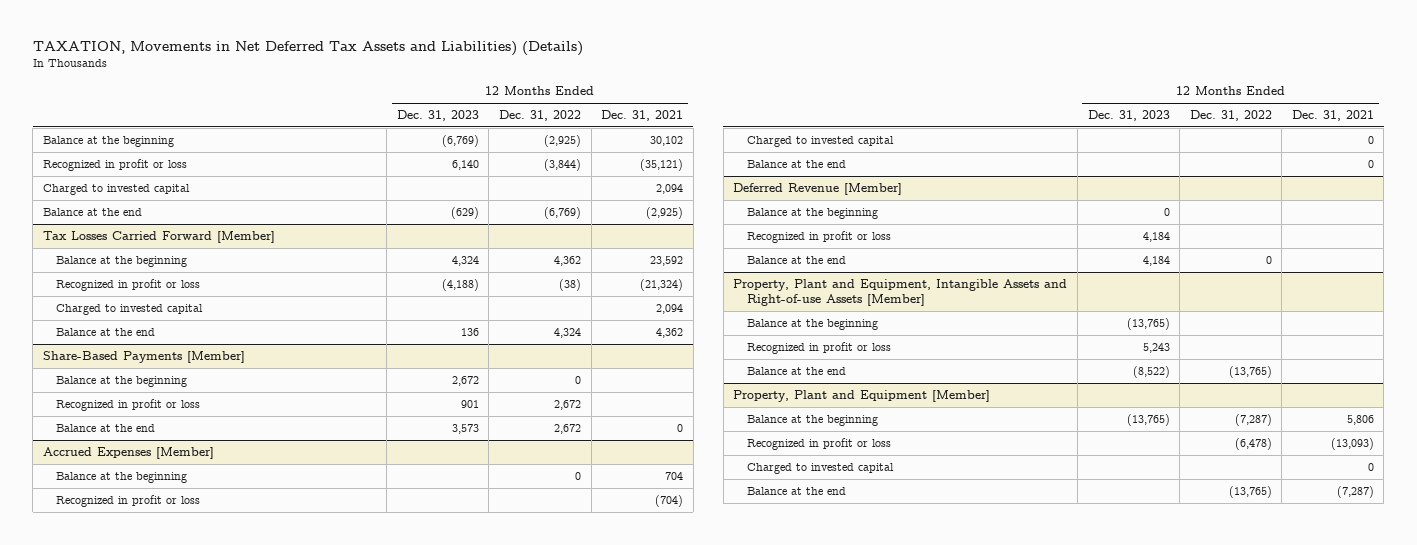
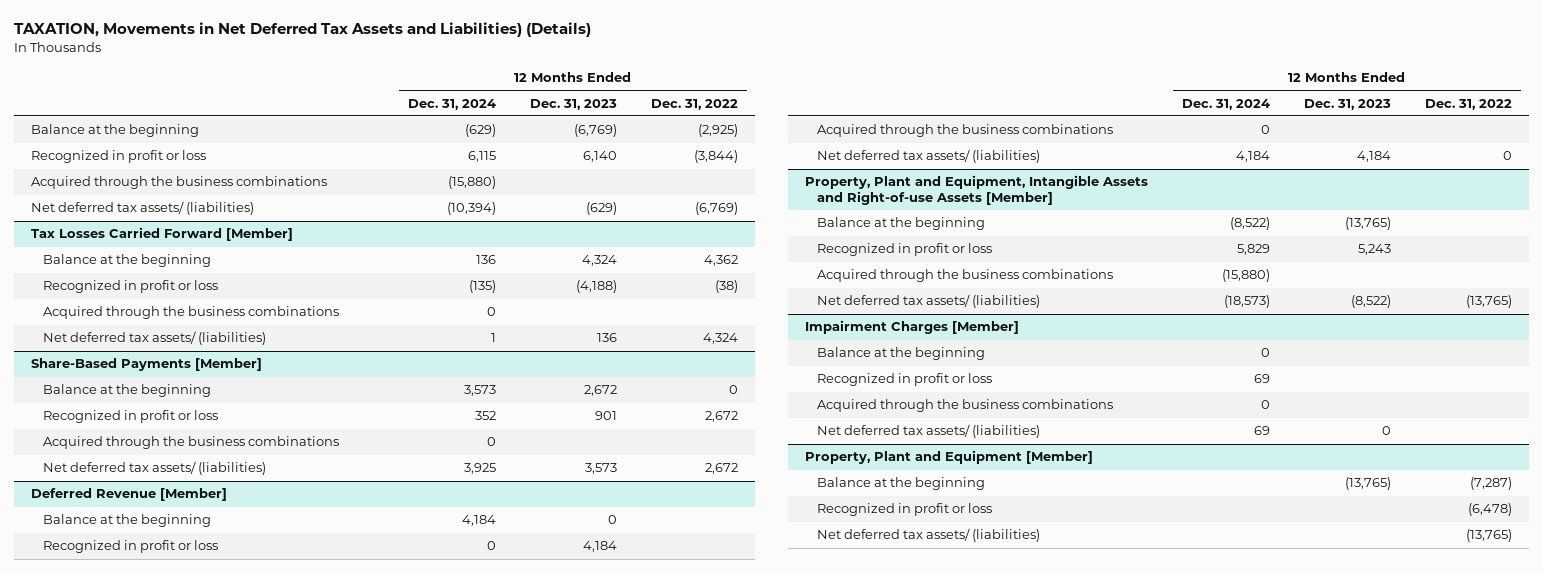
[601,109,684,121] Dec. 31, 2021 -> none
none -> [407,98,496,110] Dec. 31, 2024
[42,183,190,195] Charged to invested capital -> none
none -> [30,176,327,190] Acquired through the business combinations
[42,207,142,216] Balance at the end -> [30,201,254,216] Net deferred tax assets/ (liabilities)
[55,303,203,315] Charged to invested capital -> none
none -> [43,306,340,320] Acquired through the business combinations
[55,327,155,336] Balance at the end -> [43,331,267,346] Net deferred tax assets/ (liabilities)
[42,446,214,459] Accrued Expenses [Member] -> none
[55,471,187,483] Balance at the beginning -> none
[55,494,200,507] Recognized in profit or loss -> none
[746,135,894,147] Charged to invested capital -> none
[746,159,846,168] Balance at the end -> none
none -> [43,436,340,450] Acquired through the business combinations
[55,423,155,432] Balance at the end -> [43,461,267,476] Net deferred tax assets/ (liabilities)
none -> [817,124,1114,138] Acquired through the business combinations
[746,255,846,264] Balance at the end -> [817,149,1041,164] Net deferred tax assets/ (liabilities)
none -> [817,269,1114,283] Acquired through the business combinations
[746,366,846,375] Balance at the end -> [817,294,1041,309] Net deferred tax assets/ (liabilities)
none -> [804,320,1019,335] Impairment Charges [Member]
none -> [817,347,986,361] Balance at the beginning
none -> [817,373,993,387] Recognized in profit or loss
none -> [817,399,1114,413] Acquired through the business combinations
none -> [817,424,1041,439] Net deferred tax assets/ (liabilities)
[746,462,894,474] Charged to invested capital -> none
[746,486,846,495] Balance at the end -> [817,528,1041,543] Net deferred tax assets/ (liabilities)

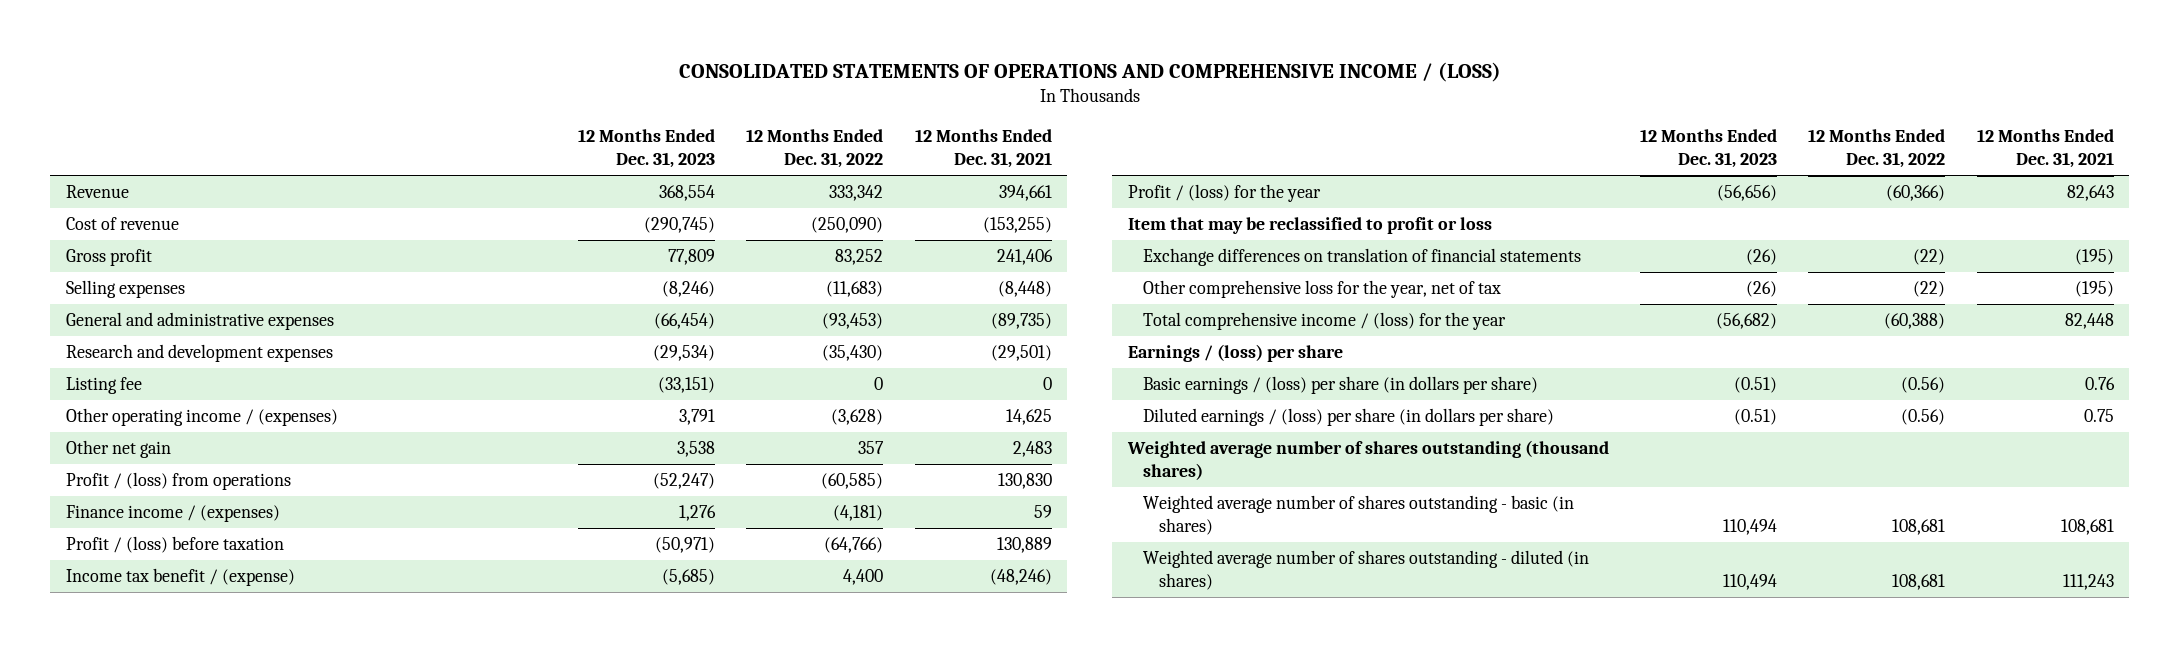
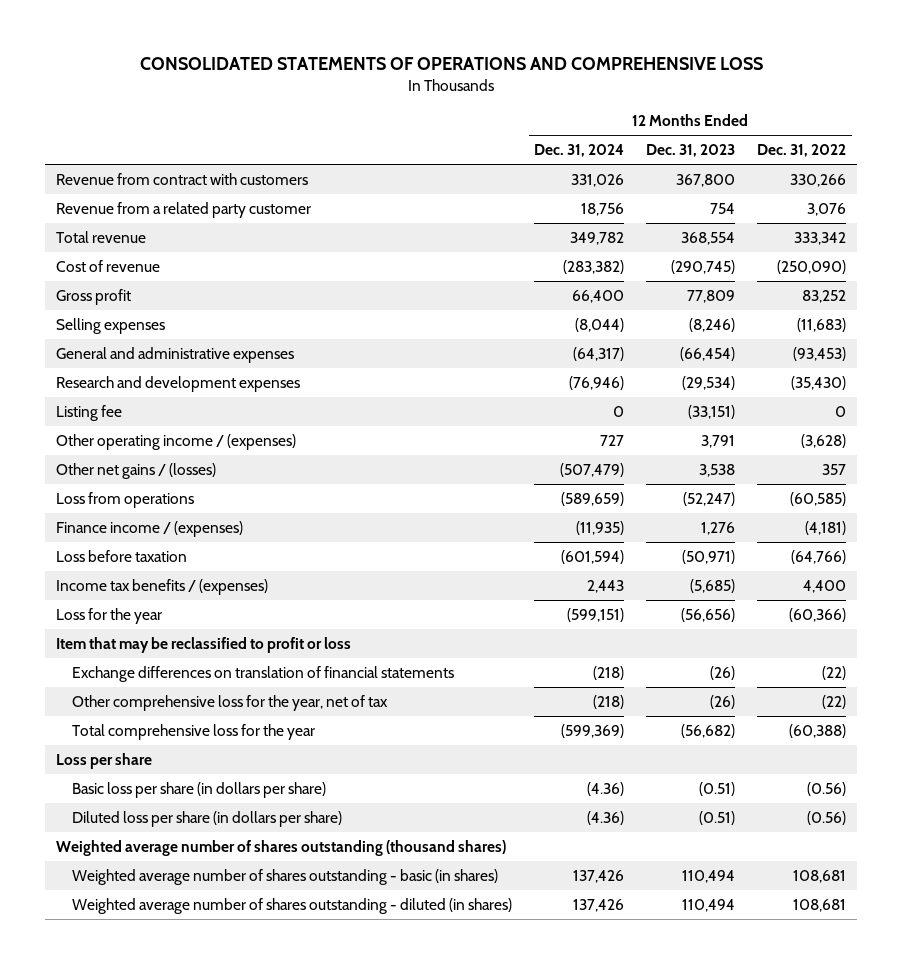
[678,62,1501,83] CONSOLIDATED STATEMENTS OF OPERATIONS AND COMPREHENSIVE INCOME / (LOSS) -> [140,56,764,70] CONSOLIDATED STATEMENTS OF OPERATIONS AND COMPREHENSIVE LOSS
[914,129,1052,169] 12 Months Ended Dec. 31, 2021 -> none
none -> [534,144,625,158] Dec. 31, 2024
[65,185,129,199] Revenue -> [56,172,309,185] Revenue from contract with customers
[659,185,716,202] 368,554 -> [676,173,736,187] 367,800
[829,185,884,202] 333,342 -> [790,173,847,187] 330,266
none -> [56,201,312,218] Revenue from a related party customer
none -> [56,230,147,243] Total revenue
[65,440,171,459] Other net gain -> [56,462,217,479] Other net gains / (losses)
[65,472,291,491] Profit / (loss) from operations -> [56,491,195,508] Loss from operations
[65,536,284,554] Profit / (loss) before taxation -> [56,549,188,562] Loss before taxation
[65,568,295,587] Income tax benefit / (expense) -> [56,578,269,595] Income tax benefits / (expenses)
[1127,184,1321,203] Profit / (loss) for the year -> [56,607,163,624] Loss for the year
[1143,312,1507,331] Total comprehensive income / (loss) for the year -> [72,723,316,740] Total comprehensive loss for the year
[1127,344,1343,363] Earnings / (loss) per share -> [56,752,153,769] Loss per share
[1143,376,1539,395] Basic earnings / (loss) per share (in dollars per share) -> [72,781,327,798] Basic loss per share (in dollars per share)
[1143,408,1555,427] Diluted earnings / (loss) per share (in dollars per share) -> [72,810,343,827] Diluted loss per share (in dollars per share)

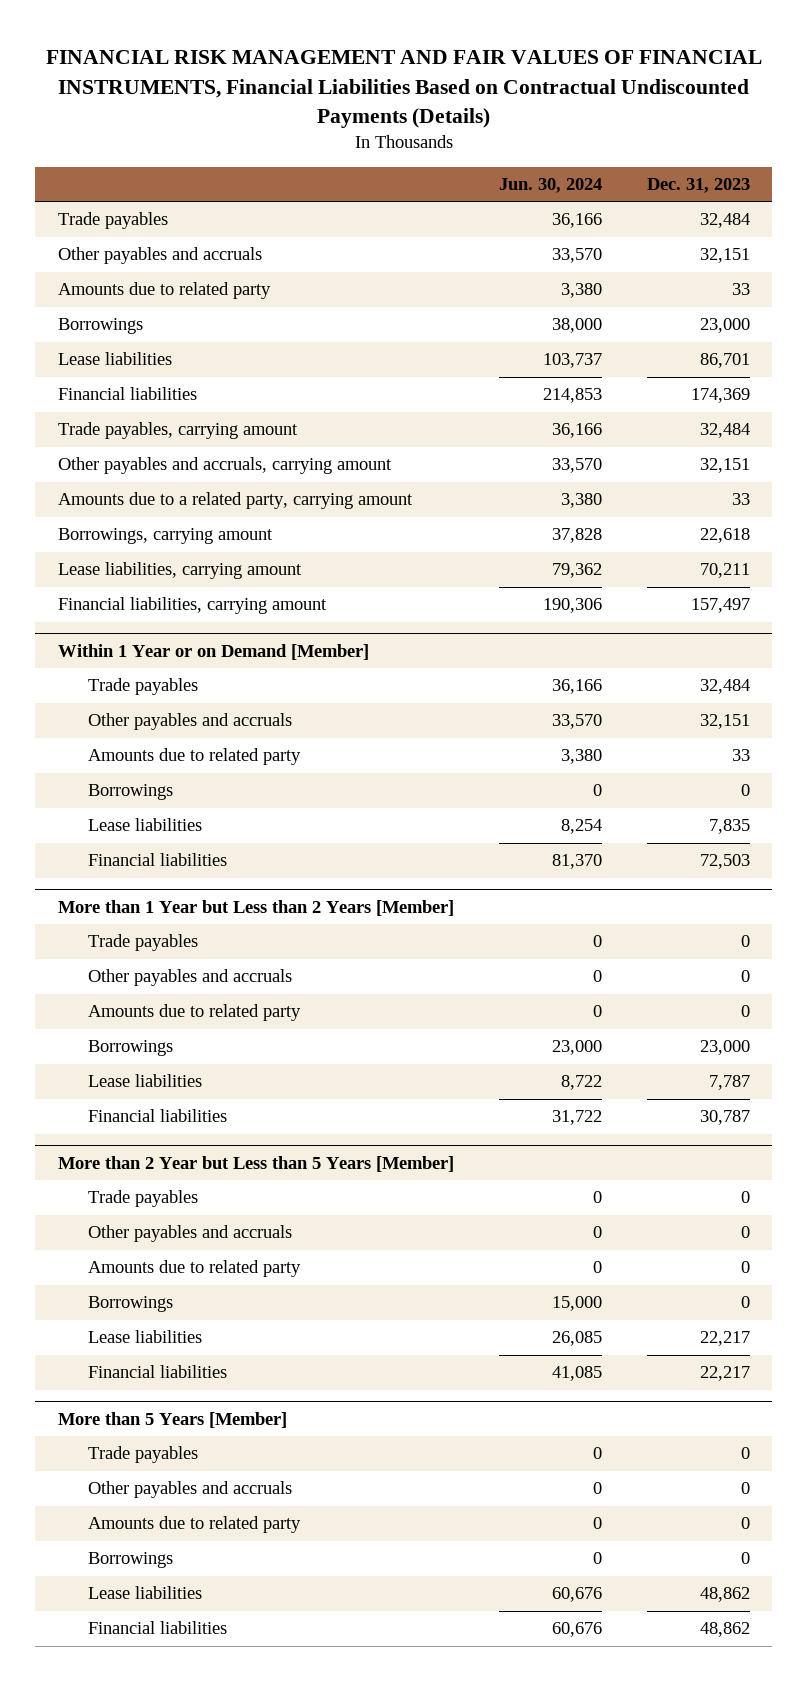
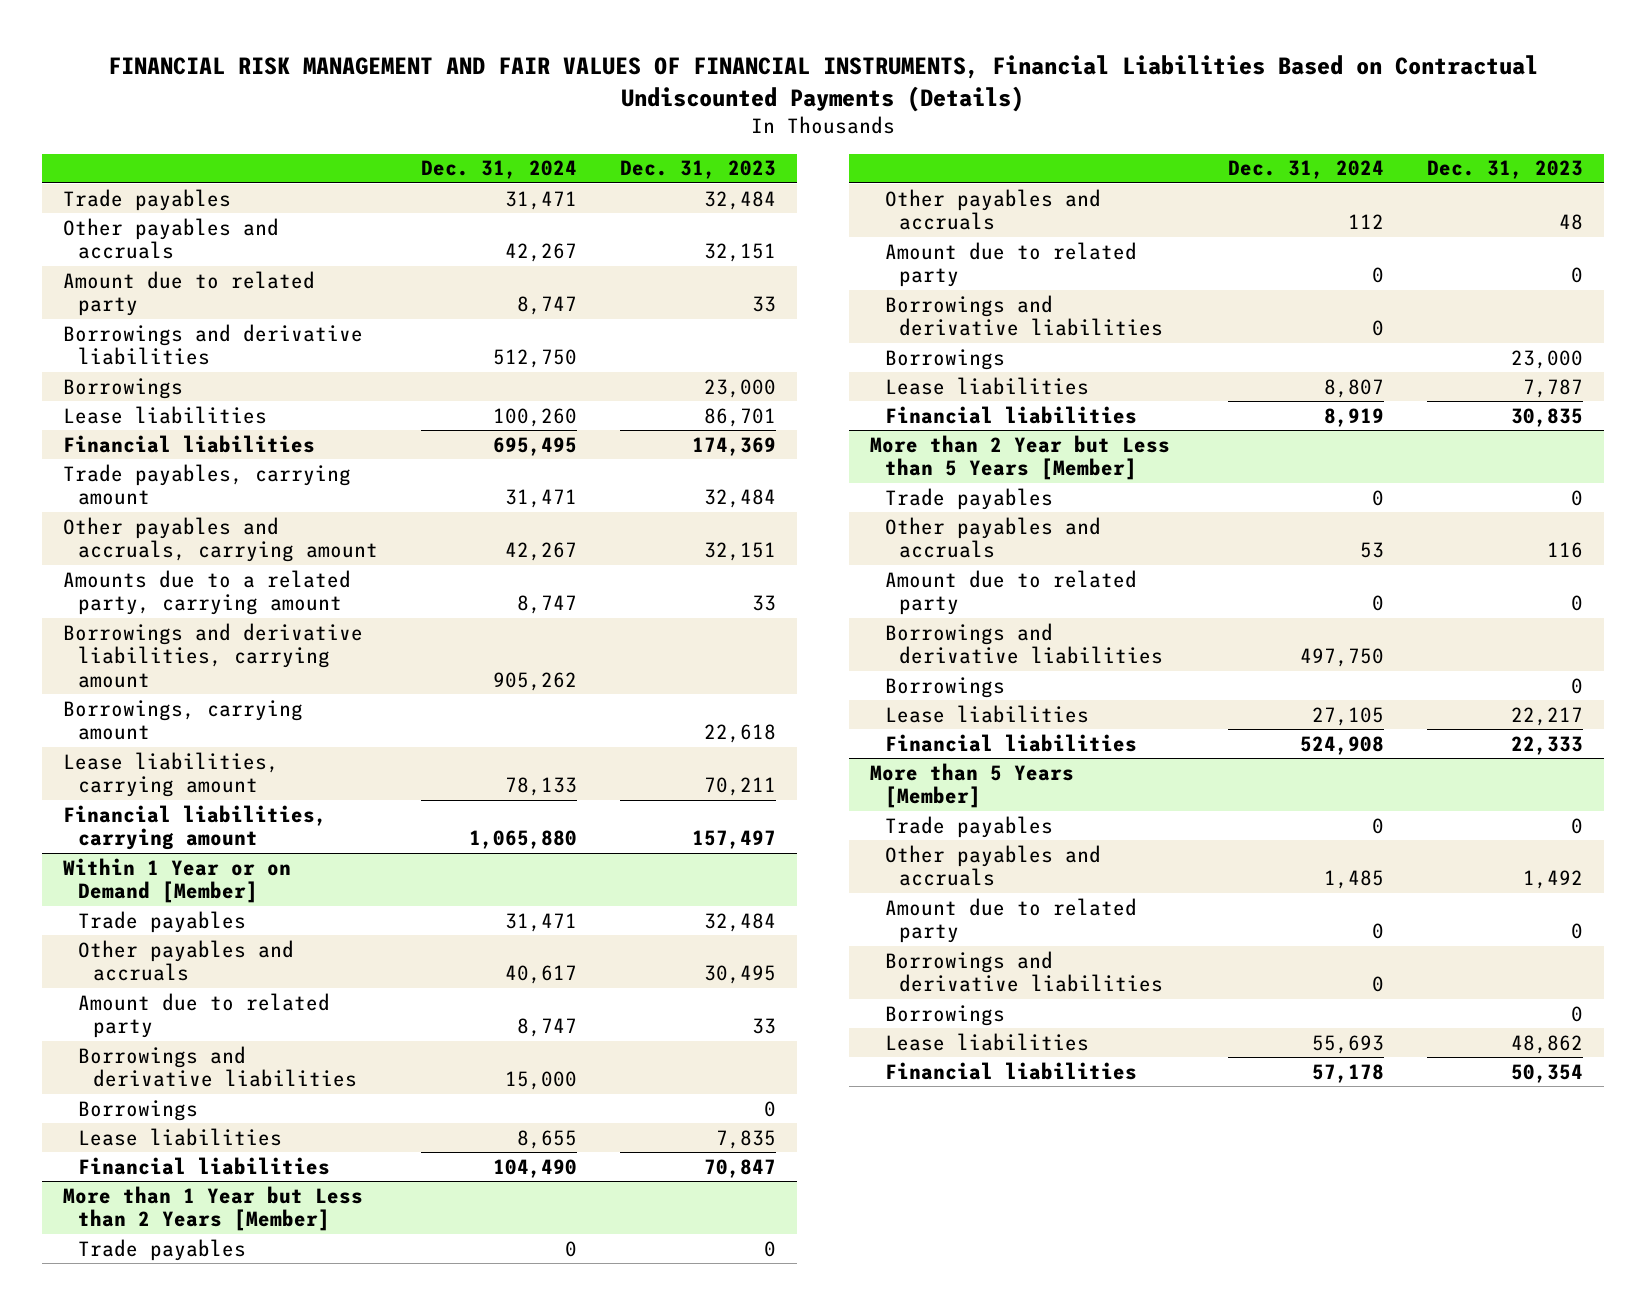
[498,178,602,194] Jun. 30, 2024 -> none
none -> [420,160,577,180] Dec. 31, 2024
[57,282,271,300] Amounts due to related party -> [63,270,316,317] Amount due to related party
none -> [63,323,364,366] Borrowings and derivative liabilities
none -> [63,622,364,688] Borrowings and derivative liabilities, carrying amount
[699,714,750,730] 32,151 -> [703,965,776,985] 30,495
[87,748,301,766] Amounts due to related party -> [78,992,331,1039] Amount due to related party
none -> [78,1045,357,1088] Borrowings and derivative liabilities
[699,854,750,870] 72,503 -> [703,1158,776,1178] 70,847
[740,970,750,983] 0 -> [1558,214,1583,231] 48
[87,1004,301,1022] Amounts due to related party -> [884,241,1137,288] Amount due to related party
none -> [884,294,1164,337] Borrowings and derivative liabilities
[699,1110,750,1126] 30,787 -> [1510,407,1583,427] 30,835
[740,1226,750,1239] 0 -> [1546,542,1583,559] 116
[87,1260,301,1278] Amounts due to related party -> [884,569,1137,616] Amount due to related party
none -> [884,622,1164,665] Borrowings and derivative liabilities
[699,1366,750,1382] 22,217 -> [1510,735,1583,755] 22,333
[740,1482,750,1495] 0 -> [1522,870,1583,890] 1,492
[87,1516,301,1534] Amounts due to related party -> [884,897,1137,944] Amount due to related party
none -> [884,950,1164,993] Borrowings and derivative liabilities
[699,1622,750,1638] 48,862 -> [1510,1063,1583,1083] 50,354

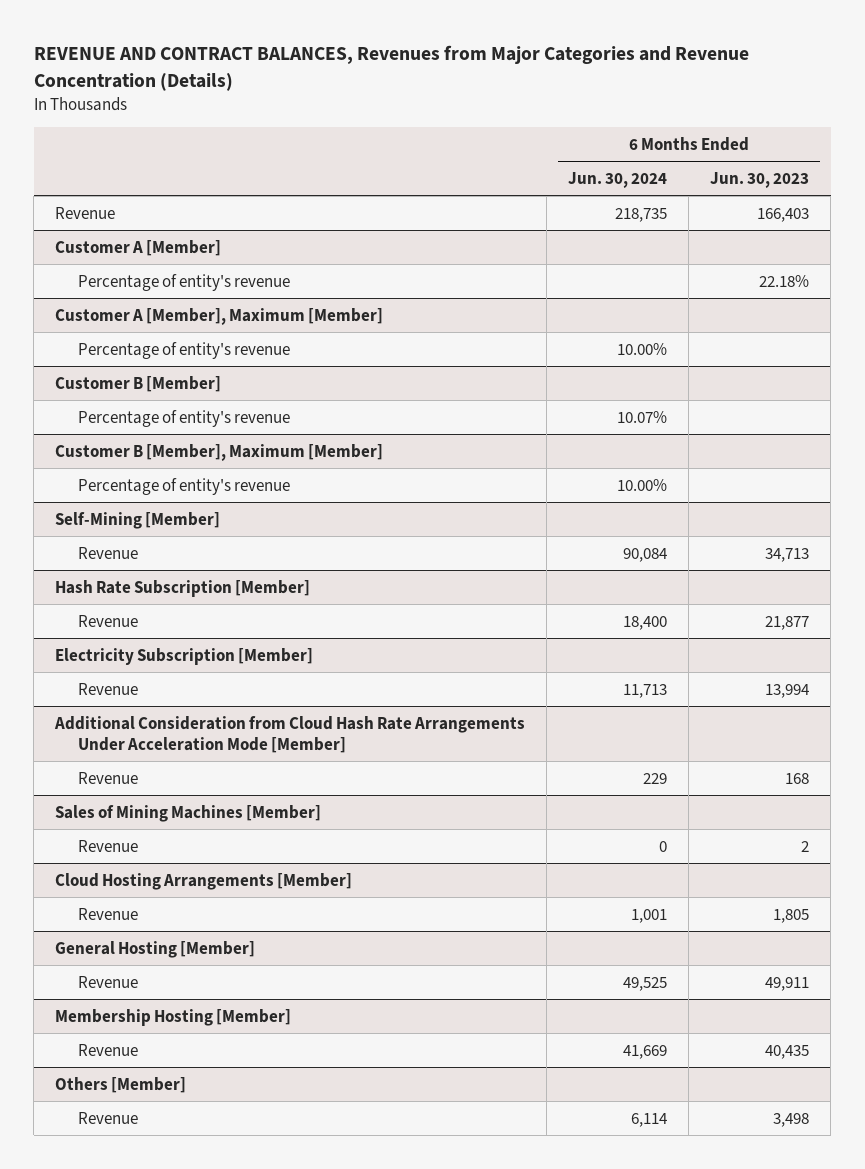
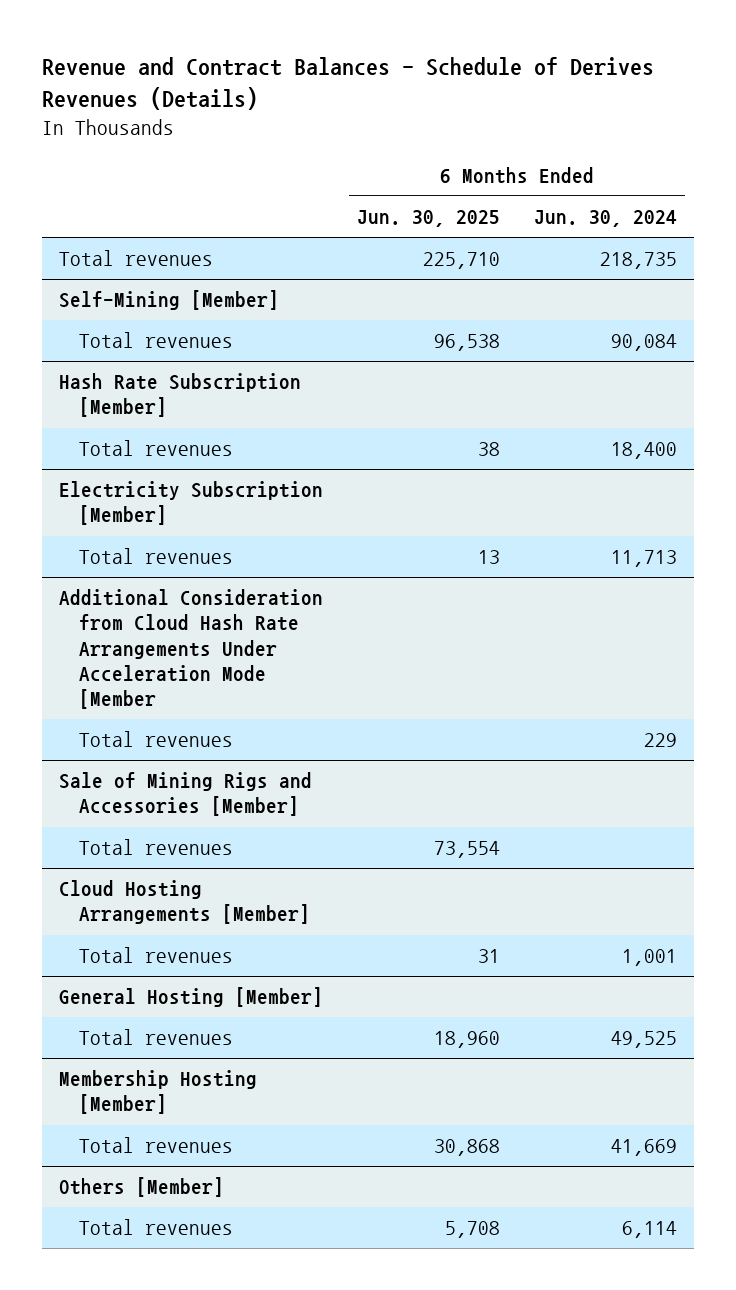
[33,45,749,91] REVENUE AND CONTRACT BALANCES, Revenues from Major Categories and Revenue Concentration (Details) -> [42,57,655,111] Revenue and Contract Balances - Schedule of Derives Revenues (Details)
[710,171,810,188] Jun. 30, 2023 -> none
none -> [357,209,501,227] Jun. 30, 2025
[55,239,222,256] Customer A [Member] -> none
[77,273,290,291] Percentage of entity's revenue -> none
[55,307,384,325] Customer A [Member], Maximum [Member] -> none
[77,341,290,359] Percentage of entity's revenue -> none
[55,375,222,392] Customer B [Member] -> none
[77,409,290,427] Percentage of entity's revenue -> none
[55,443,384,461] Customer B [Member], Maximum [Member] -> none
[77,477,290,495] Percentage of entity's revenue -> none
[55,206,116,219] Revenue -> [59,250,214,267] Total revenues
[77,546,138,559] Revenue -> [79,332,234,349] Total revenues
[77,614,138,627] Revenue -> [79,440,234,457] Total revenues
[55,804,322,822] Sales of Mining Machines [Member] -> none
[77,839,138,852] Revenue -> none
[77,682,138,695] Revenue -> [79,548,234,565] Total revenues
[54,715,526,754] Additional Consideration from Cloud Hash Rate Arrangements Under Acceleration Mode [Member] -> [59,589,324,710] Additional Consideration from Cloud Hash Rate Arrangements Under Acceleration Mode [Member
[77,771,138,784] Revenue -> [79,731,234,748] Total revenues
none -> [59,772,313,817] Sale of Mining Rigs and Accessories [Member]
none -> [79,839,234,856] Total revenues
[77,907,138,920] Revenue -> none
none -> [79,947,234,964] Total revenues
[77,975,138,988] Revenue -> [79,1029,234,1046] Total revenues
[77,1043,138,1056] Revenue -> [79,1137,234,1154] Total revenues
[77,1111,138,1124] Revenue -> [79,1219,234,1236] Total revenues

